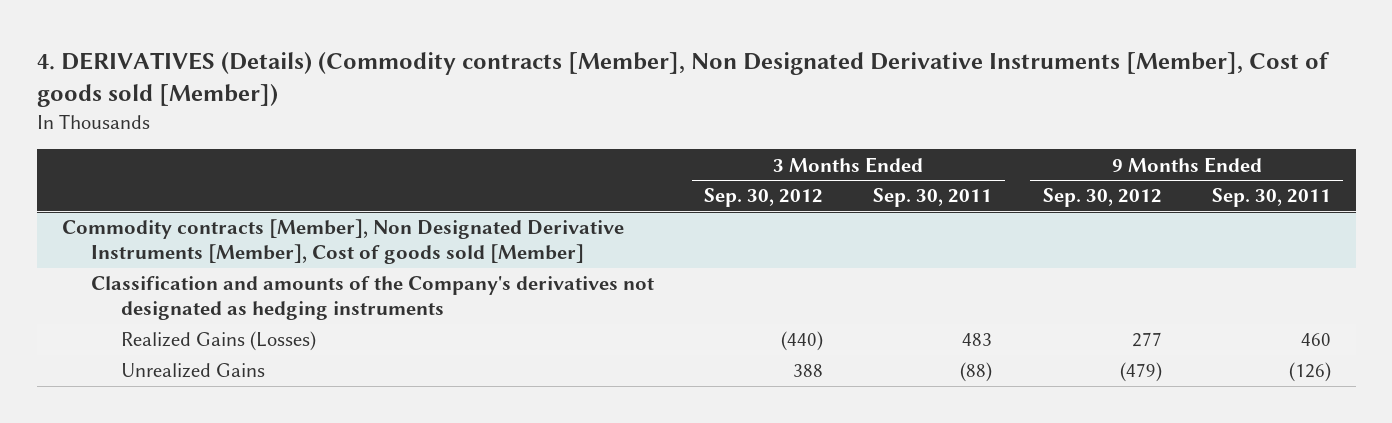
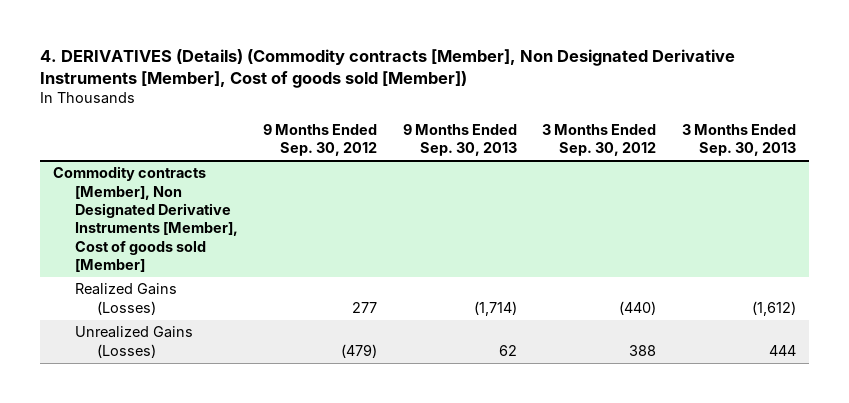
[873,188,993,208] Sep. 30, 2011 -> none
[1211,188,1331,208] Sep. 30, 2011 -> none
none -> [402,123,517,157] 9 Months Ended Sep. 30, 2013
none -> [681,123,796,157] 3 Months Ended Sep. 30, 2013
[91,276,655,321] Classification and amounts of the Company's derivatives not designated as hedging instruments -> none
[120,363,265,379] Unrealized Gains -> [74,326,193,358] Unrealized Gains (Losses)

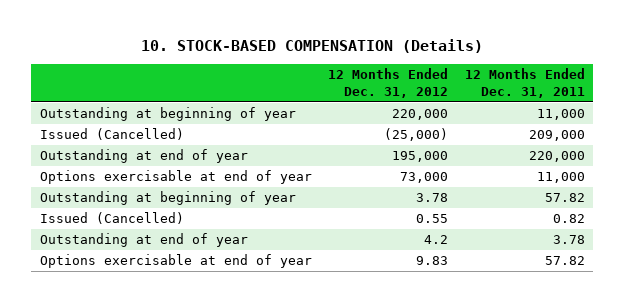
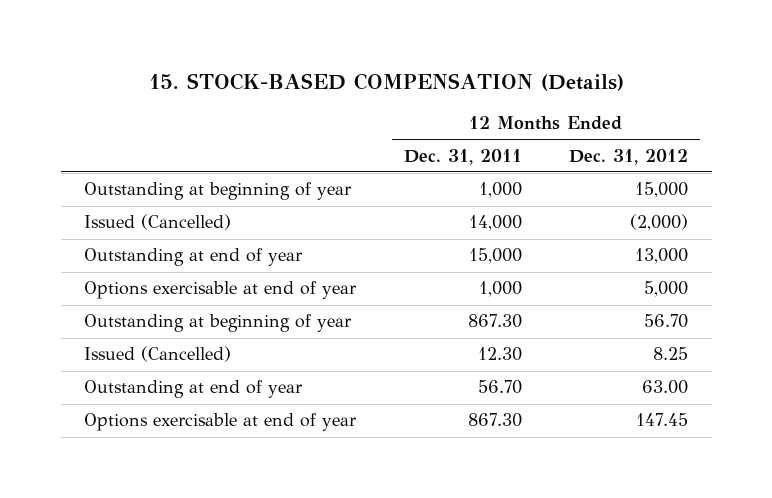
[141,39,484,54] 10. STOCK-BASED COMPENSATION (Details) -> [149,72,625,91] 15. STOCK-BASED COMPENSATION (Details)
[392,109,449,121] 220,000 -> [635,182,689,199] 15,000
[536,109,585,121] 11,000 -> [478,182,522,199] 1,000
[384,128,449,142] (25,000) -> [630,214,689,232] (2,000)
[528,130,585,142] 209,000 -> [468,215,522,232] 14,000
[392,151,449,163] 195,000 -> [635,248,689,265] 13,000
[528,151,585,163] 220,000 -> [468,248,522,265] 15,000
[400,172,449,184] 73,000 -> [644,281,689,298] 5,000
[536,172,585,184] 11,000 -> [478,281,522,298] 1,000
[416,193,449,203] 3.78 -> [644,314,689,329] 56.70
[544,193,585,203] 57.82 -> [467,314,522,329] 867.30
[416,214,449,224] 0.55 -> [653,347,689,361] 8.25
[552,214,585,224] 0.82 -> [477,347,522,362] 12.30
[424,235,449,245] 4.2 -> [642,380,689,395] 63.00
[552,235,585,245] 3.78 -> [477,380,522,395] 56.70
[416,256,449,266] 9.83 -> [636,413,689,427] 147.45
[544,256,585,266] 57.82 -> [467,413,522,428] 867.30

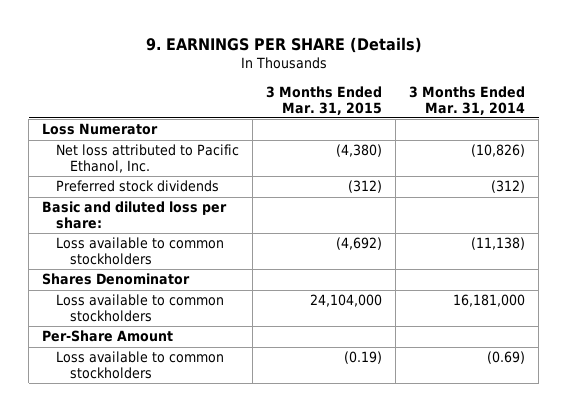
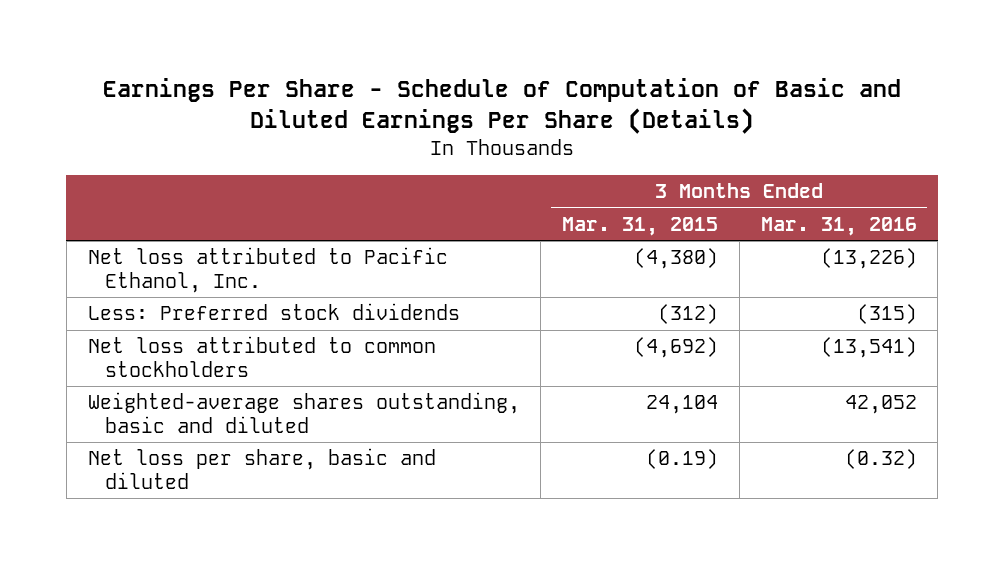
[145,36,422,53] 9. EARNINGS PER SHARE (Details) -> [103,78,902,135] Earnings Per Share - Schedule of Computation of Basic and Diluted Earnings Per Share (Details)
[409,85,526,115] 3 Months Ended Mar. 31, 2014 -> none
none -> [760,216,917,236] Mar. 31, 2016
[42,123,159,136] Loss Numerator -> none
[42,201,228,229] Basic and diluted loss per share: -> none
[42,273,191,286] Shares Denominator -> none
[56,294,225,322] Loss available to common stockholders -> none
[42,330,174,343] Per-Share Amount -> none
[56,180,220,193] Preferred stock dividends -> [87,303,460,321] Less: Preferred stock dividends
[56,237,225,265] Loss available to common stockholders -> [87,336,436,377] Net loss attributed to common stockholders
none -> [87,392,520,433] Weighted-average shares outstanding, basic and diluted
[56,351,225,379] Loss available to common stockholders -> [87,448,436,489] Net loss per share, basic and diluted

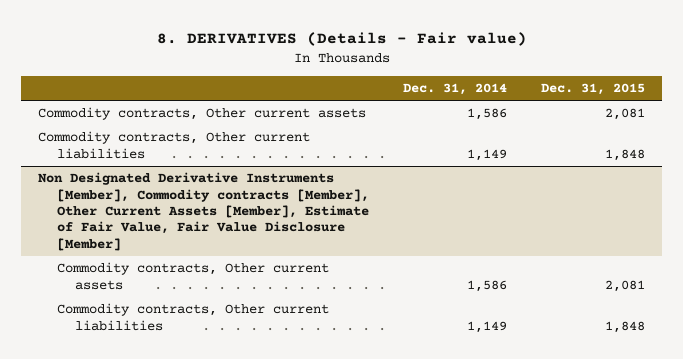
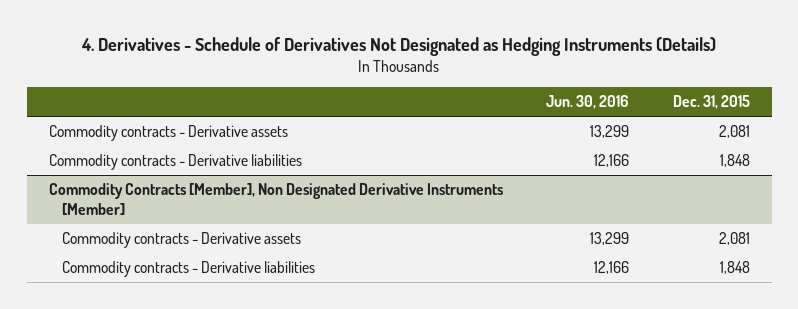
[156,31,527,46] 8. DERIVATIVES (Details - Fair value) -> [81,36,717,56] 4. Derivatives - Schedule of Derivatives Not Designated as Hedging Instruments (Details)
[402,83,507,96] Dec. 31, 2014 -> none
none -> [546,95,630,110] Jun. 30, 2016
[38,172,369,251] Non Designated Derivative Instruments [Member], Commodity contracts [Member], Other Current Assets [Member], Estimate of Fair Value, Fair Value Disclosure [Member] -> none
[38,107,367,121] Commodity contracts, Other current assets -> [48,125,288,142] Commodity contracts - Derivative assets
[38,131,311,159] Commodity contracts, Other current liabilities -> [48,154,302,171] Commodity contracts - Derivative liabilities
none -> [48,183,503,215] Commodity Contracts [Member], Non Designated Derivative Instruments [Member]
[56,262,329,290] Commodity contracts, Other current assets -> [62,232,302,249] Commodity contracts - Derivative assets
[56,303,329,331] Commodity contracts, Other current liabilities -> [62,261,316,278] Commodity contracts - Derivative liabilities

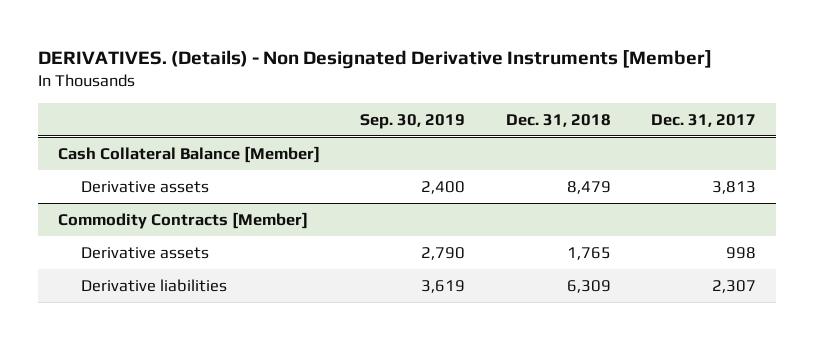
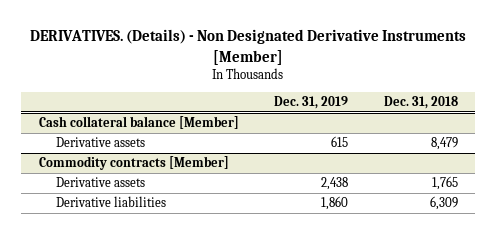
[360,113,466,129] Sep. 30, 2019 -> none
[650,113,756,127] Dec. 31, 2017 -> none
none -> [274,96,349,110] Dec. 31, 2019
[57,145,320,163] Cash Collateral Balance [Member] -> [38,116,239,130] Cash collateral balance [Member]
[57,211,308,229] Commodity Contracts [Member] -> [38,156,229,171] Commodity contracts [Member]

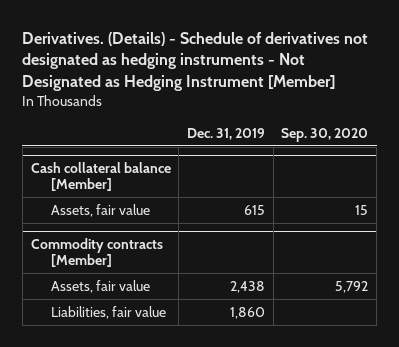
[30,29,467,65] DERIVATIVES. (Details) - Non Designated Derivative Instruments [Member] -> [22,31,369,91] Derivatives. (Details) - Schedule of derivatives not designated as hedging instruments - Not Designated as Hedging Instrument [Member]
[383,96,458,110] Dec. 31, 2018 -> none
none -> [281,127,369,142] Sep. 30, 2020
[56,137,146,148] Derivative assets -> [51,204,151,218] Assets, fair value
[56,177,146,188] Derivative assets -> [51,280,151,294] Assets, fair value
[56,196,167,208] Derivative liabilities -> [51,306,167,320] Liabilities, fair value

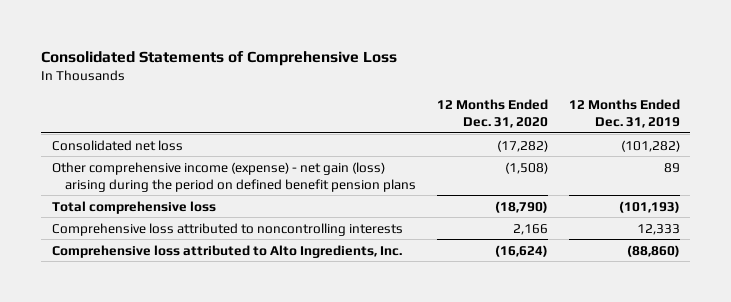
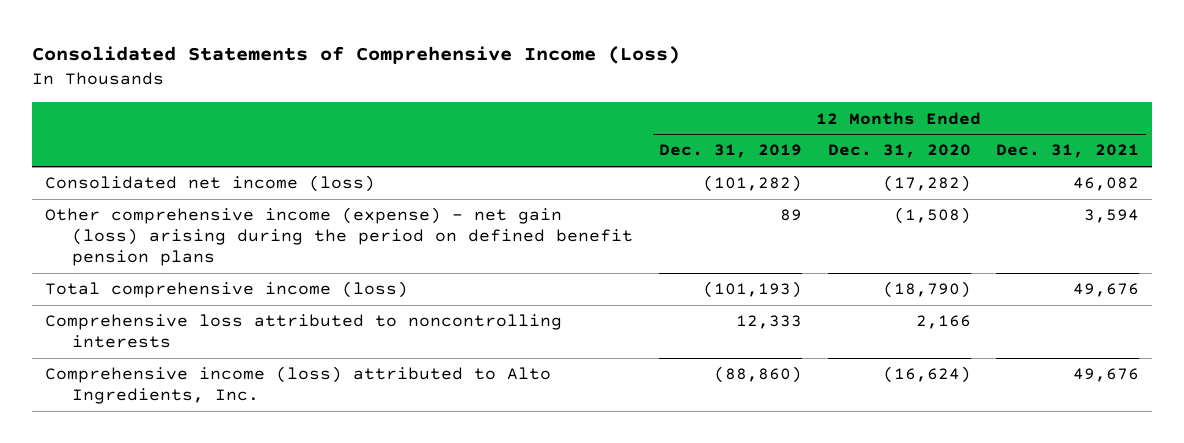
[41,50,398,66] Consolidated Statements of Comprehensive Loss -> [32,46,681,65] Consolidated Statements of Comprehensive Income (Loss)
none -> [996,144,1140,159] Dec. 31, 2021
[51,139,183,151] Consolidated net loss -> [45,175,376,193] Consolidated net income (loss)
[51,200,216,214] Total comprehensive loss -> [45,281,409,299] Total comprehensive income (loss)
[51,244,402,258] Comprehensive loss attributed to Alto Ingredients, Inc. -> [45,366,552,405] Comprehensive income (loss) attributed to Alto Ingredients, Inc.

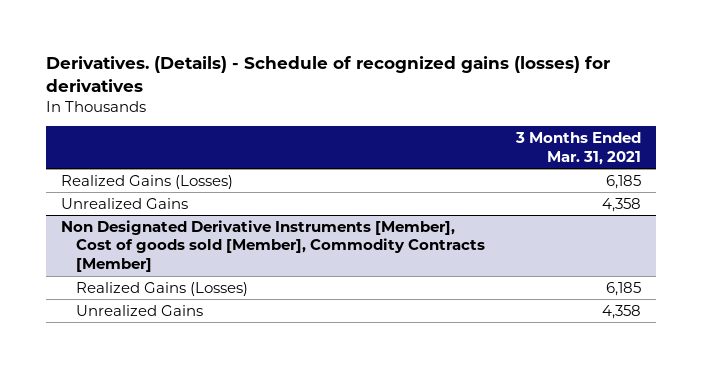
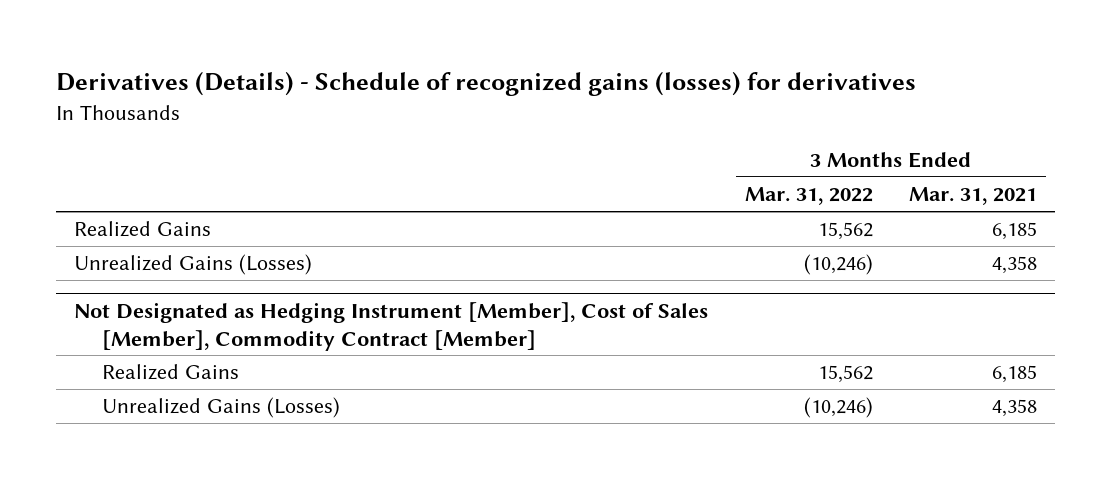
[45,55,610,92] Derivatives. (Details) - Schedule of recognized gains (losses) for derivatives -> [56,71,917,97] Derivatives (Details) - Schedule of recognized gains (losses) for derivatives
none -> [744,187,873,206] Mar. 31, 2022
[61,219,485,273] Non Designated Derivative Instruments [Member], Cost of goods sold [Member], Commodity Contracts [Member] -> none
[61,174,234,189] Realized Gains (Losses) -> [74,221,212,238] Realized Gains
[61,197,189,209] Unrealized Gains -> [74,254,313,276] Unrealized Gains (Losses)
none -> [74,302,709,351] Not Designated as Hedging Instrument [Member], Cost of Sales [Member], Commodity Contract [Member]
[75,281,248,296] Realized Gains (Losses) -> [101,364,239,381] Realized Gains
[75,304,203,316] Unrealized Gains -> [101,397,340,419] Unrealized Gains (Losses)

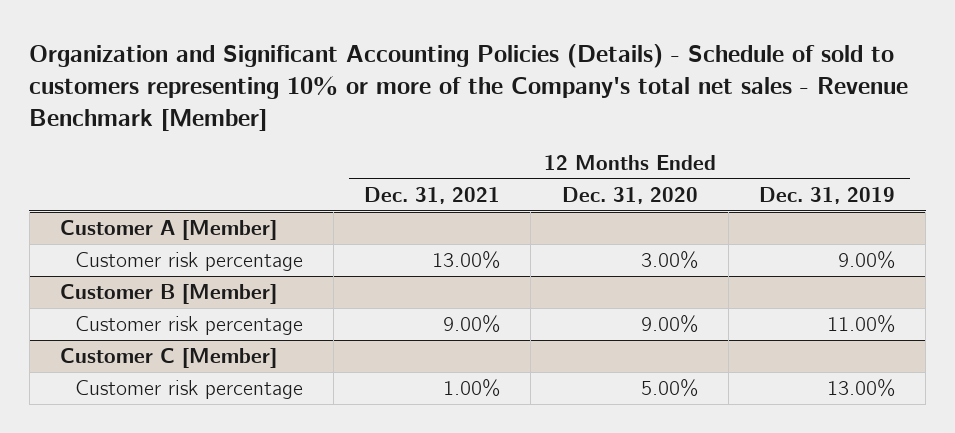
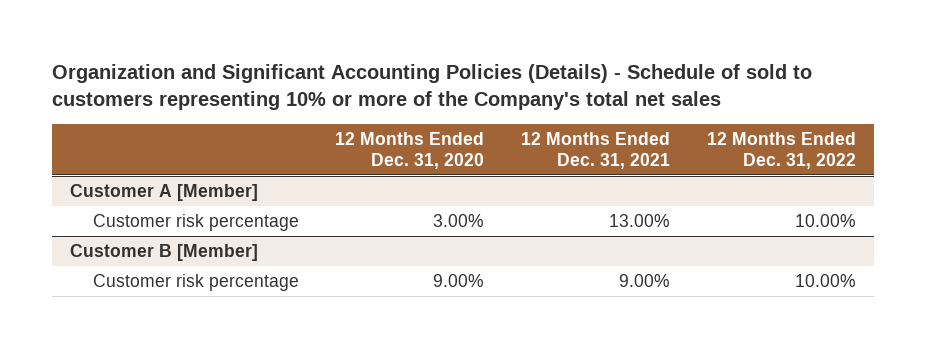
[29,43,909,132] Organization and Significant Accounting Policies (Details) - Schedule of sold to customers representing 10% or more of the Company's total net sales - Revenue Benchmark [Member] -> [51,63,812,111] Organization and Significant Accounting Policies (Details) - Schedule of sold to customers representing 10% or more of the Company's total net sales
[758,186,895,204] Dec. 31, 2019 -> none
none -> [706,131,856,169] 12 Months Ended Dec. 31, 2022
[60,348,278,369] Customer C [Member] -> none
[74,380,303,400] Customer risk percentage -> none

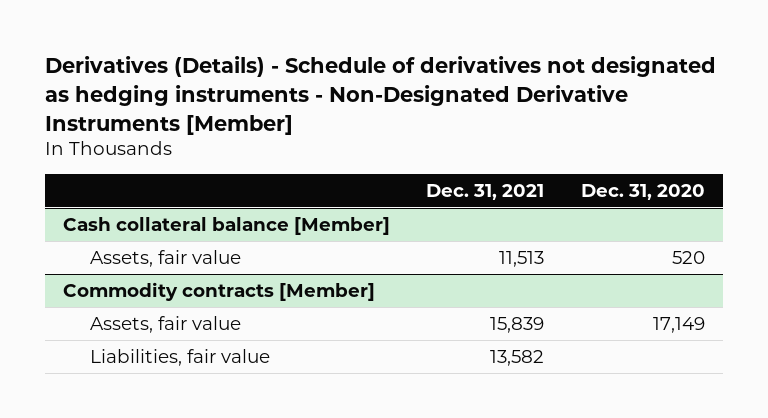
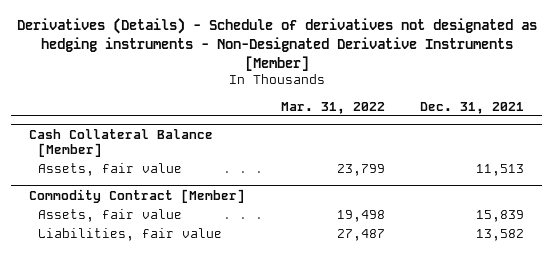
[580,183,705,200] Dec. 31, 2020 -> none
none -> [280,101,385,114] Mar. 31, 2022
[62,216,390,235] Cash collateral balance [Member] -> [28,128,213,157] Cash Collateral Balance [Member]
[62,281,375,301] Commodity contracts [Member] -> [28,188,245,203] Commodity Contract [Member]

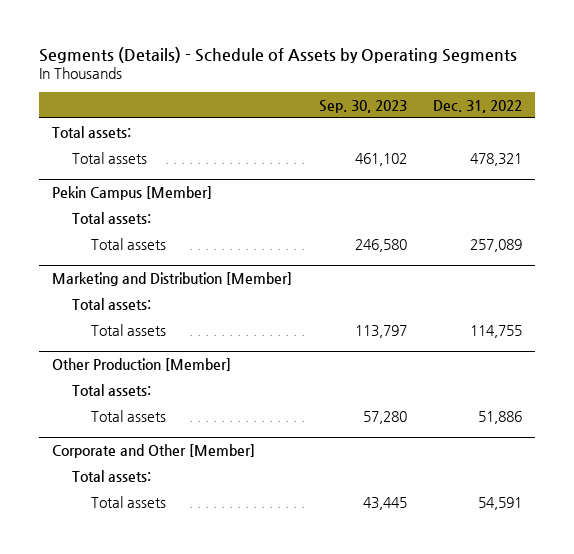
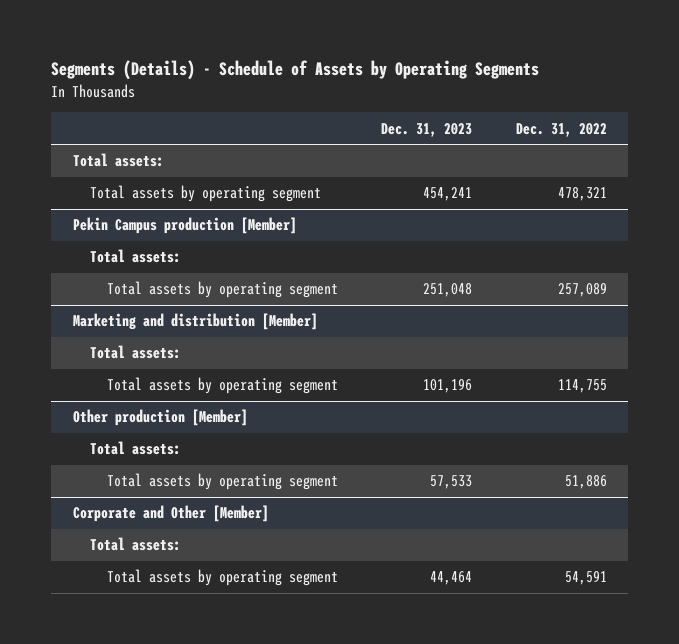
[318,99,407,113] Sep. 30, 2023 -> none
none -> [381,122,473,137] Dec. 31, 2023
[71,151,147,164] Total assets -> [90,185,322,203] Total assets by operating segment
[52,185,213,200] Pekin Campus [Member] -> [72,217,297,235] Pekin Campus production [Member]
[91,237,167,250] Total assets -> [107,281,339,299] Total assets by operating segment
[52,271,293,286] Marketing and Distribution [Member] -> [72,313,318,331] Marketing and distribution [Member]
[91,323,167,336] Total assets -> [107,377,339,395] Total assets by operating segment
[52,357,232,371] Other Production [Member] -> [72,409,248,427] Other production [Member]
[91,409,167,422] Total assets -> [107,473,339,491] Total assets by operating segment
[91,495,167,508] Total assets -> [107,569,339,587] Total assets by operating segment

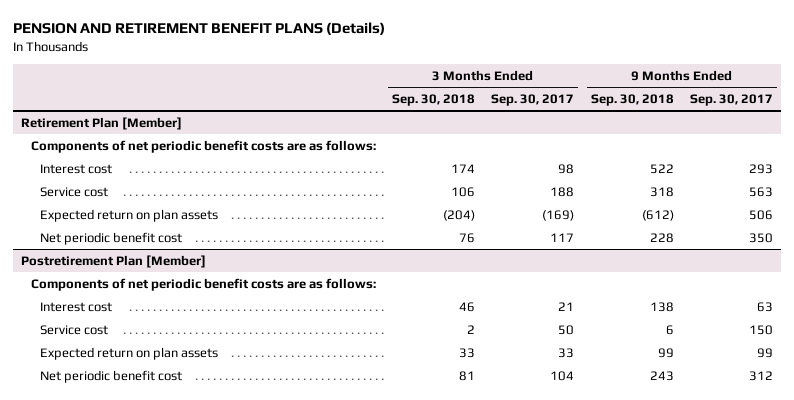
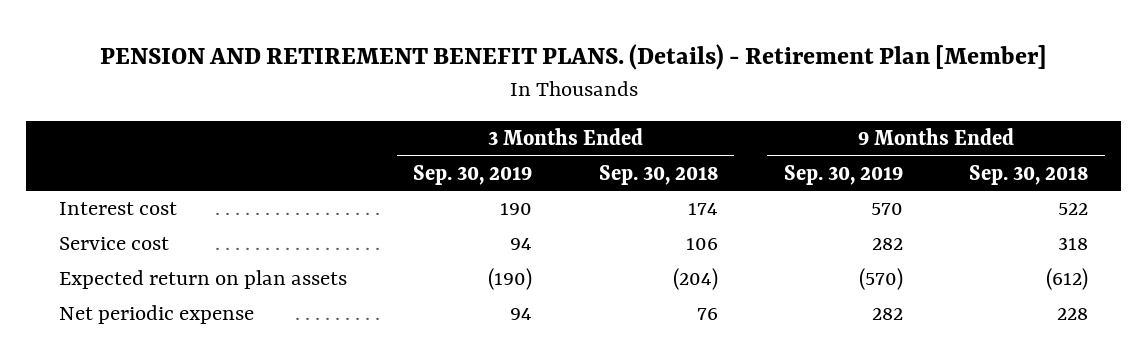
[12,21,385,35] PENSION AND RETIREMENT BENEFIT PLANS (Details) -> [99,43,1047,70] PENSION AND RETIREMENT BENEFIT PLANS. (Details) - Retirement Plan [Member]
[491,93,575,106] Sep. 30, 2017 -> none
[690,93,774,106] Sep. 30, 2017 -> none
none -> [413,164,533,185] Sep. 30, 2019
none -> [783,164,903,185] Sep. 30, 2019
[20,116,182,130] Retirement Plan [Member] -> none
[30,139,376,153] Components of net periodic benefit costs are as follows: -> none
[20,254,206,268] Postretirement Plan [Member] -> none
[30,277,376,291] Components of net periodic benefit costs are as follows: -> none
[40,301,113,312] Interest cost -> none
[40,324,109,335] Service cost -> none
[40,346,219,360] Expected return on plan assets -> none
[40,369,183,383] Net periodic benefit cost -> none
[40,231,183,245] Net periodic benefit cost -> [59,305,255,325] Net periodic expense

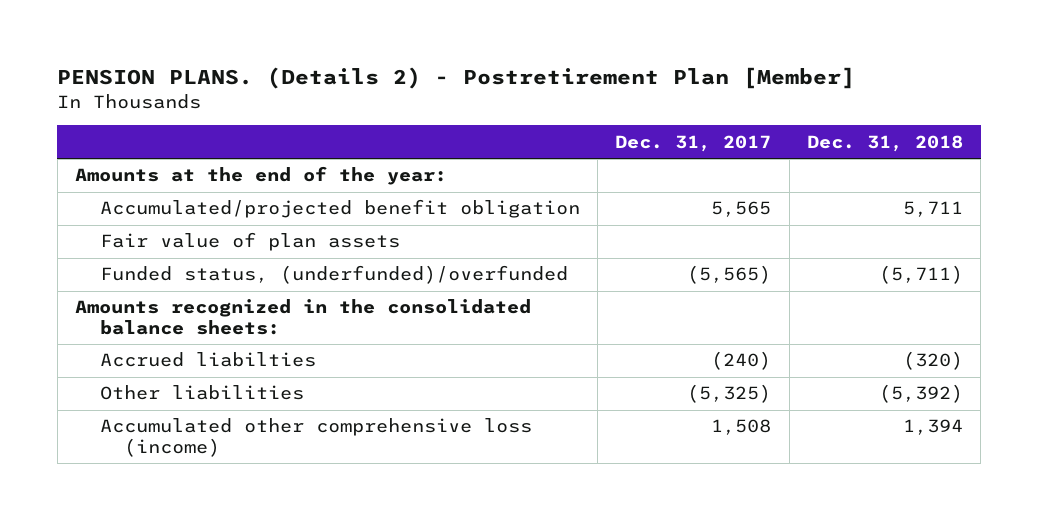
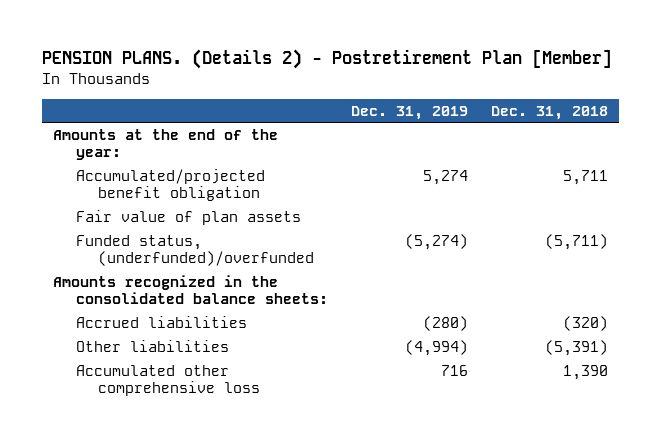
[615,134,772,152] Dec. 31, 2017 -> none
none -> [350,105,468,120] Dec. 31, 2019
[99,352,316,368] Accrued liabilties -> [75,315,247,328] Accrued liabilities
[879,384,964,404] (5,392) -> [544,339,608,356] (5,391)
[99,418,532,457] Accumulated other comprehensive loss (income) -> [75,364,261,397] Accumulated other comprehensive loss
[903,419,964,436] 1,394 -> [562,364,608,380] 1,390

